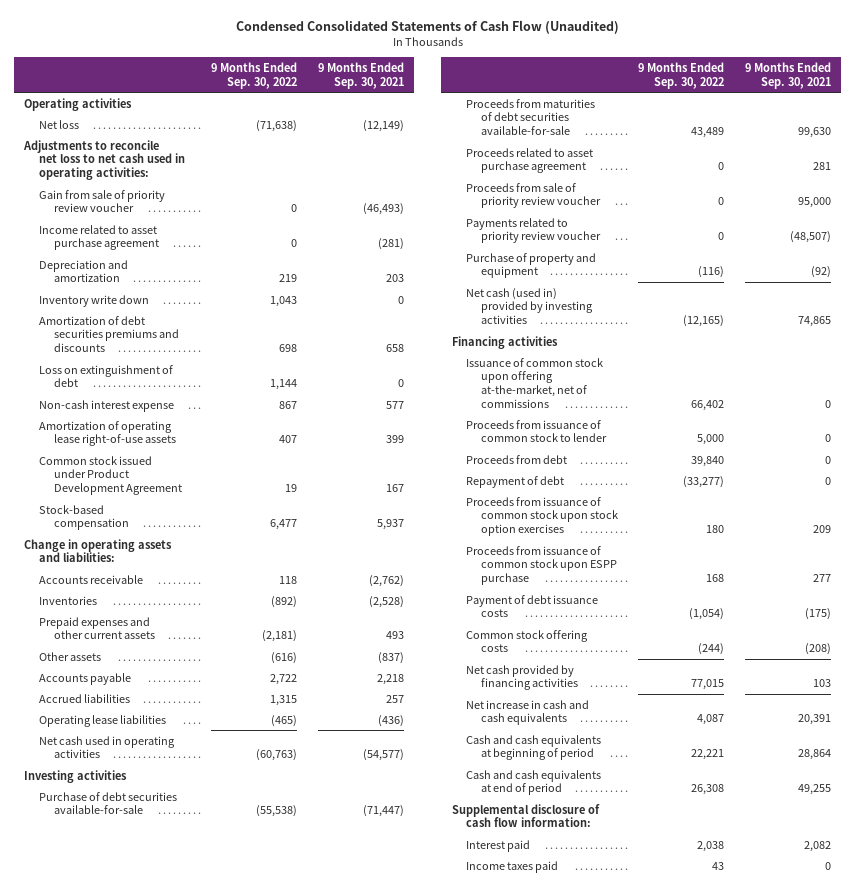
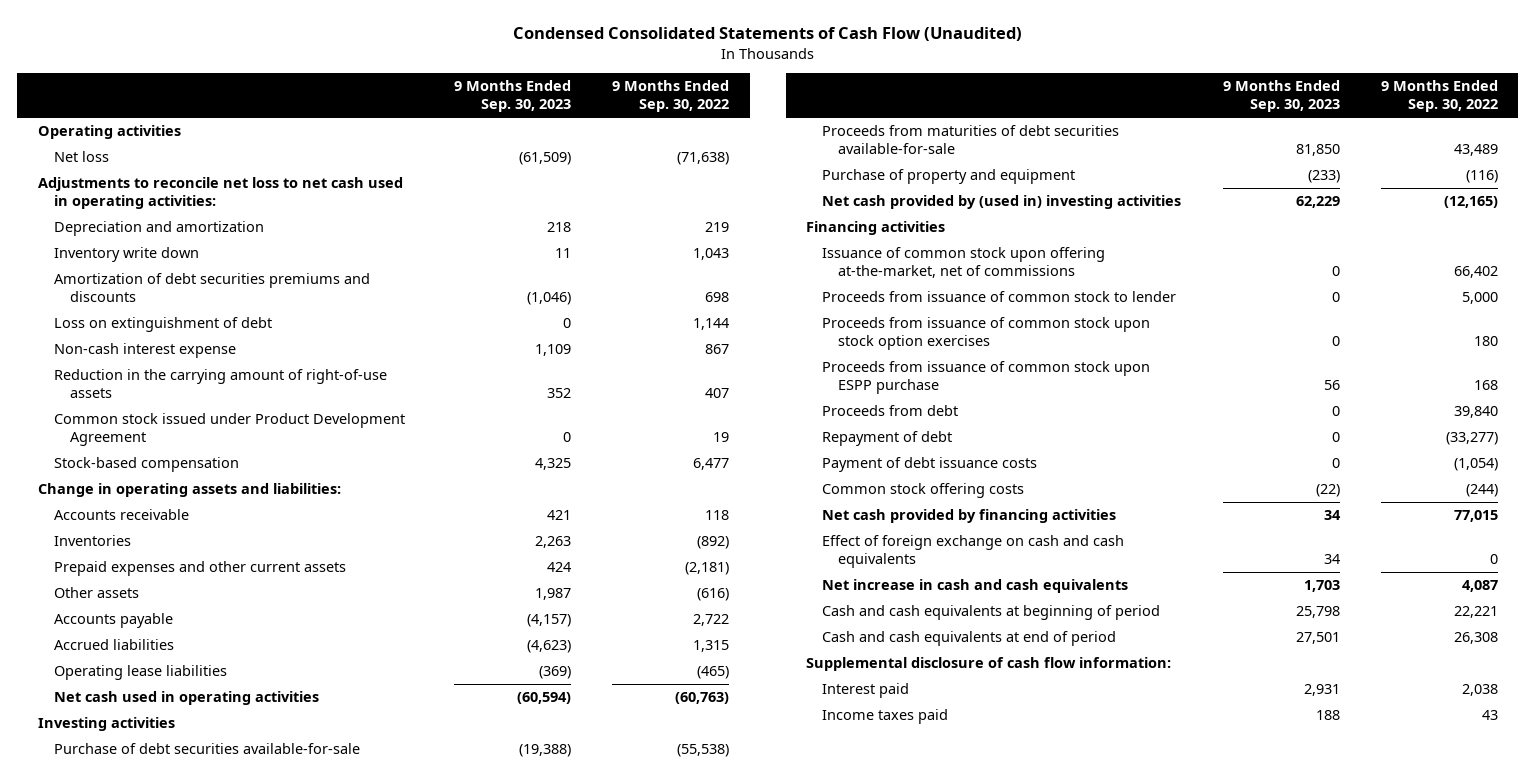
[317,62,404,89] 9 Months Ended Sep. 30, 2021 -> none
none -> [453,80,571,113] 9 Months Ended Sep. 30, 2023
[39,189,166,213] Gain from sale of priority review voucher -> none
[39,224,159,251] Income related to asset purchase agreement -> none
[39,420,176,447] Amortization of operating lease right-of-use assets -> [53,369,387,399] Reduction in the carrying amount of right-of-use assets
[466,147,594,174] Proceeds related to asset purchase agreement -> none
[466,182,602,209] Proceeds from sale of priority review voucher -> none
[466,217,602,244] Payments related to priority review voucher -> none
[466,287,594,325] Net cash (used in) provided by investing activities -> [822,195,1182,210] Net cash provided by (used in) investing activities
[466,454,568,464] Proceeds from debt -> [822,405,959,417] Proceeds from debt
[466,475,565,488] Repayment of debt -> [822,431,953,447] Repayment of debt
none -> [822,535,1125,569] Effect of foreign exchange on cash and cash equivalents

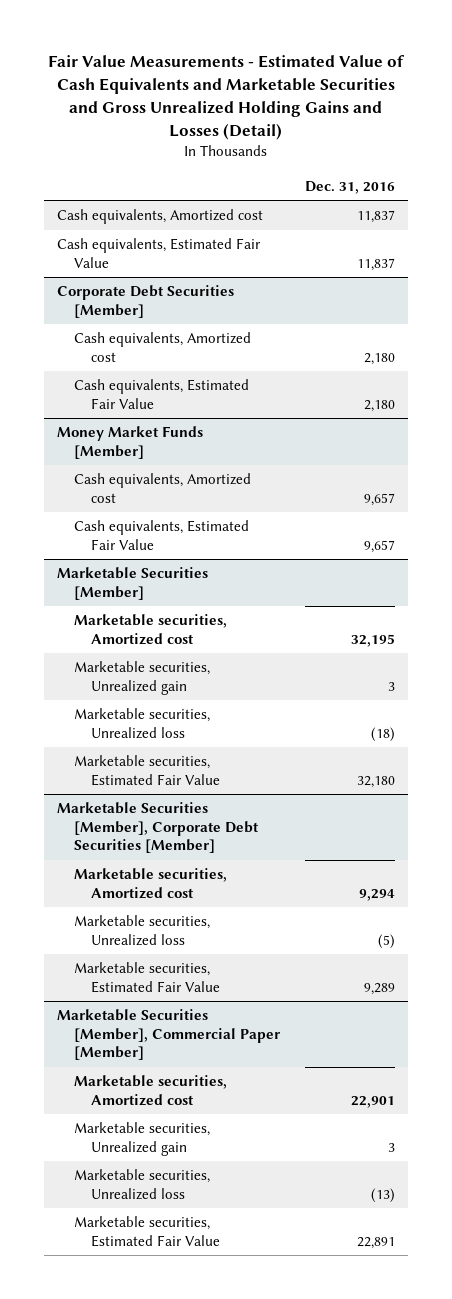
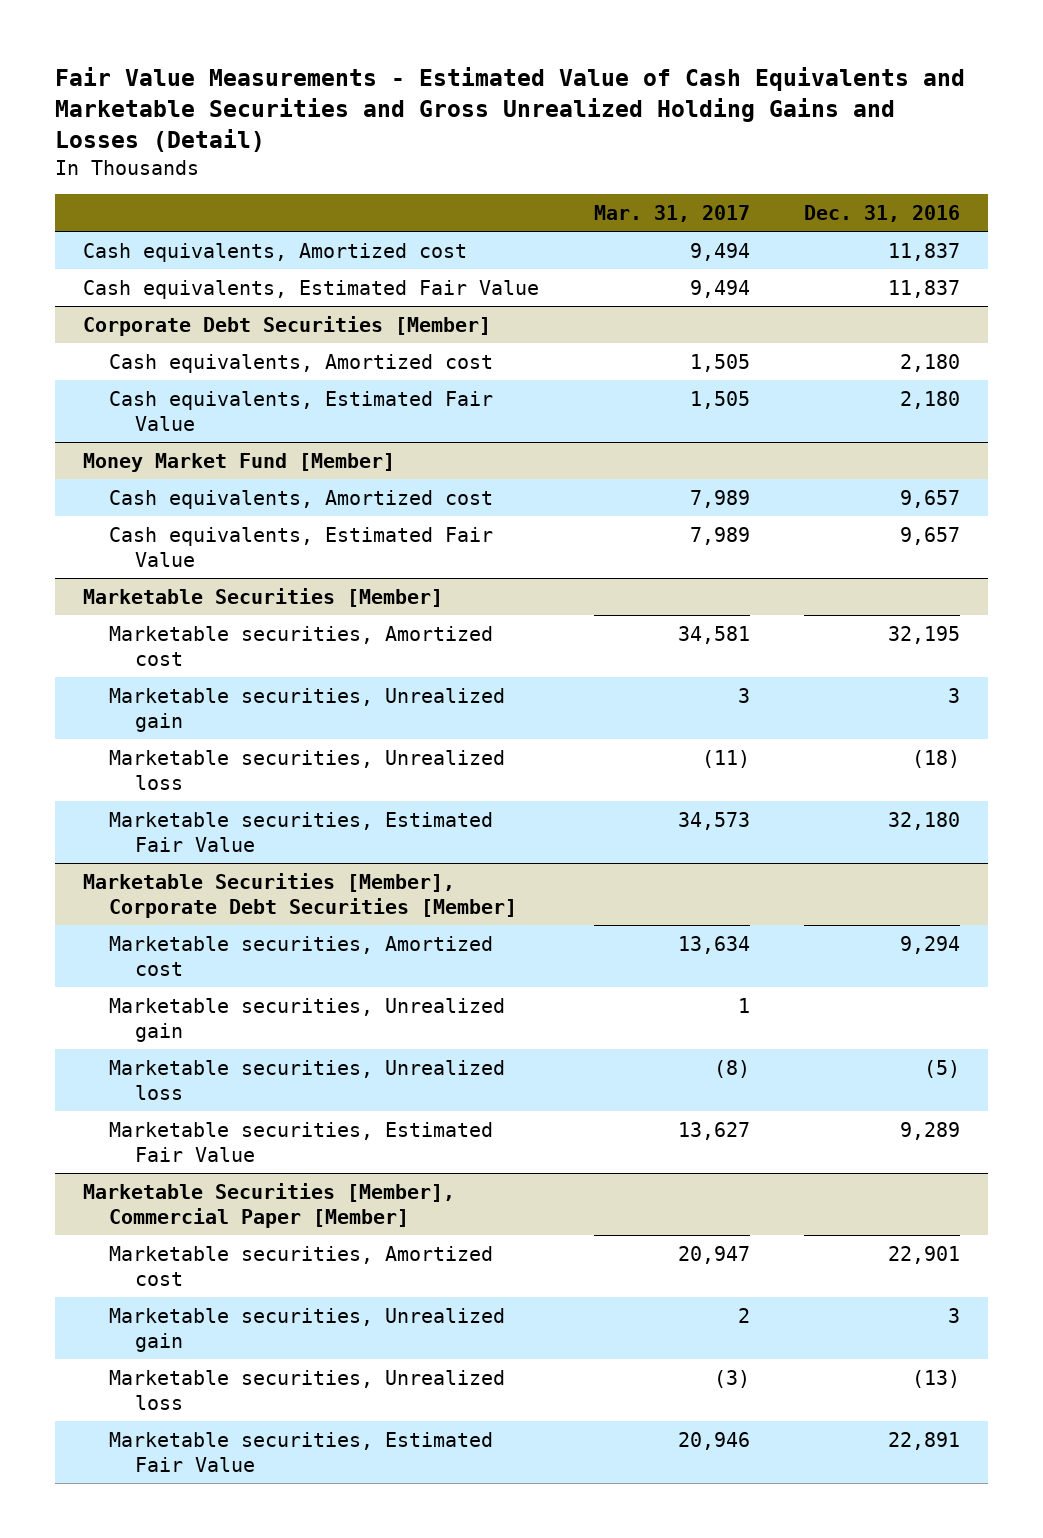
none -> [593,204,750,222] Mar. 31, 2017
[56,426,203,459] Money Market Funds [Member] -> [82,452,395,472] Money Market Fund [Member]
none -> [108,997,505,1042] Marketable securities, Unrealized gain

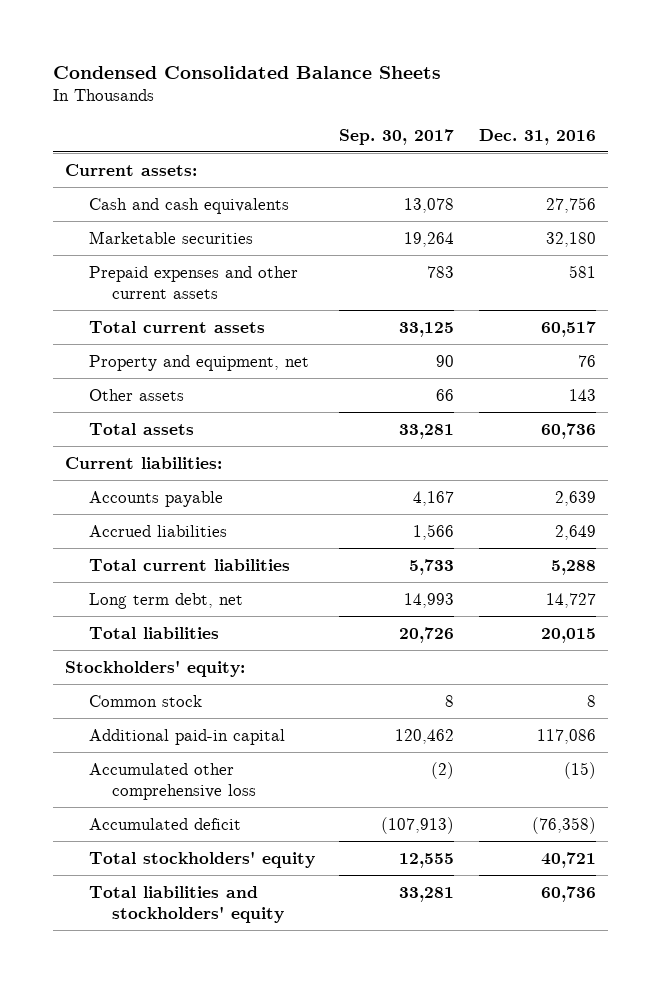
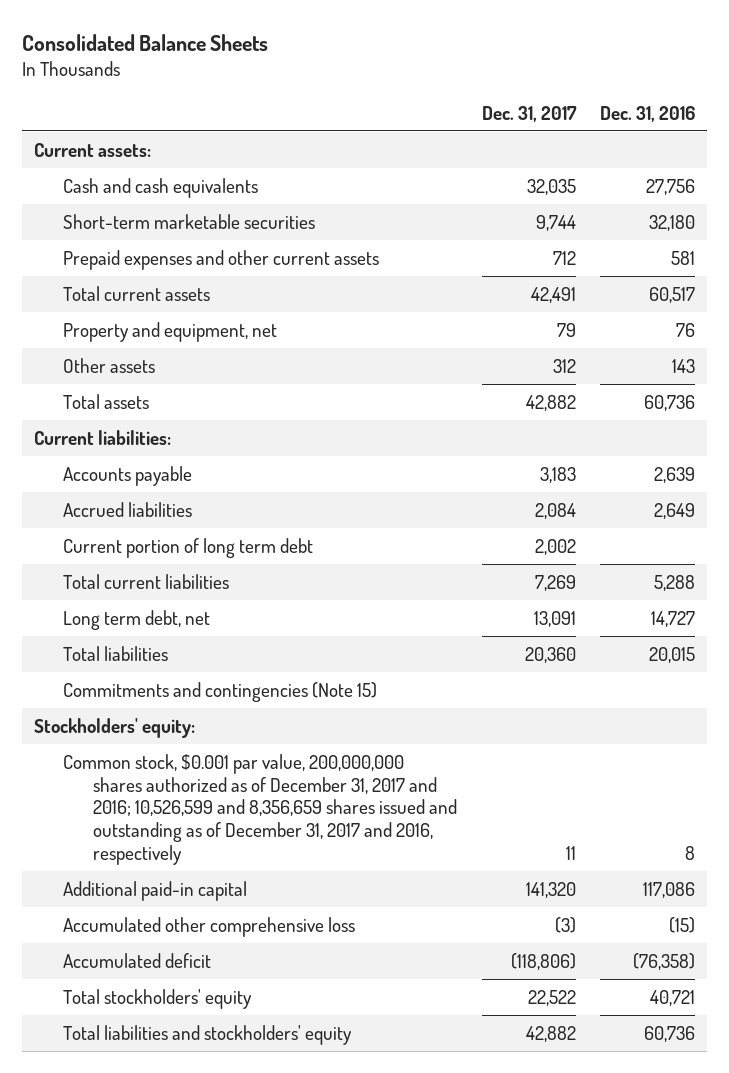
[53,65,442,79] Condensed Consolidated Balance Sheets -> [21,33,268,51] Consolidated Balance Sheets
[339,128,455,145] Sep. 30, 2017 -> none
none -> [481,105,577,122] Dec. 31, 2017
[88,230,253,244] Marketable securities -> [63,213,316,229] Short-term marketable securities
none -> [63,537,314,558] Current portion of long term debt
none -> [63,681,378,702] Commitments and contingencies (Note 15)
[88,694,202,707] Common stock -> [63,753,458,865] Common stock, $0.001 par value, 200,000,000 shares authorized as of December 31, 2017 and 2016; 10,526,599 and 8,356,659 shares issued and outstanding as of December 31, 2017 and 2016, respectively

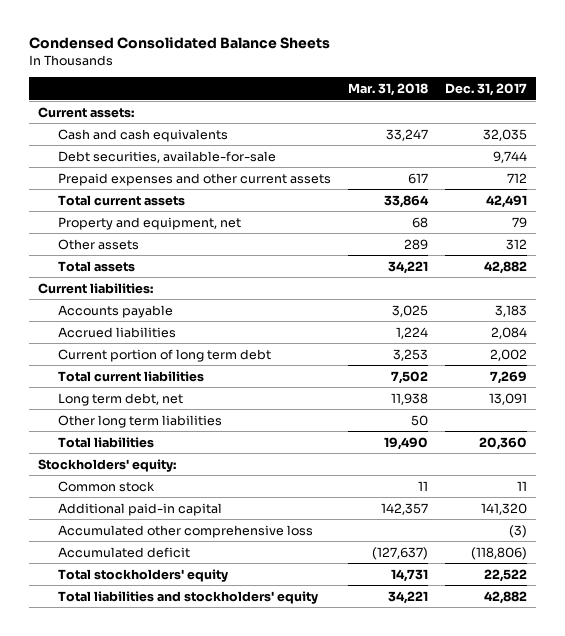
[21,33,268,51] Consolidated Balance Sheets -> [29,37,331,50] Condensed Consolidated Balance Sheets
[599,105,695,122] Dec. 31, 2016 -> none
none -> [347,82,428,96] Mar. 31, 2018
[63,213,316,229] Short-term marketable securities -> [57,150,276,163] Debt securities, available-for-sale
none -> [57,414,222,428] Other long term liabilities
[63,681,378,702] Commitments and contingencies (Note 15) -> none
[63,753,458,865] Common stock, $0.001 par value, 200,000,000 shares authorized as of December 31, 2017 and 2016; 10,526,599 and 8,356,659 shares issued and outstanding as of December 31, 2017 and 2016, respectively -> [57,480,155,492] Common stock

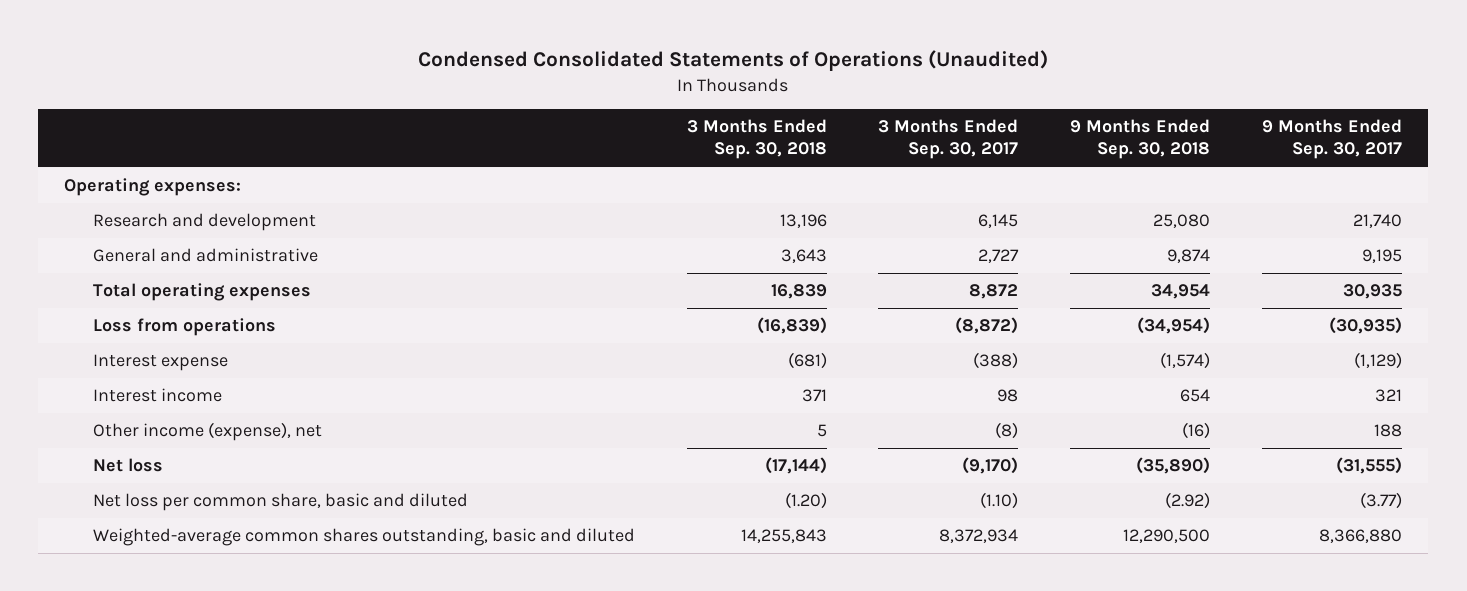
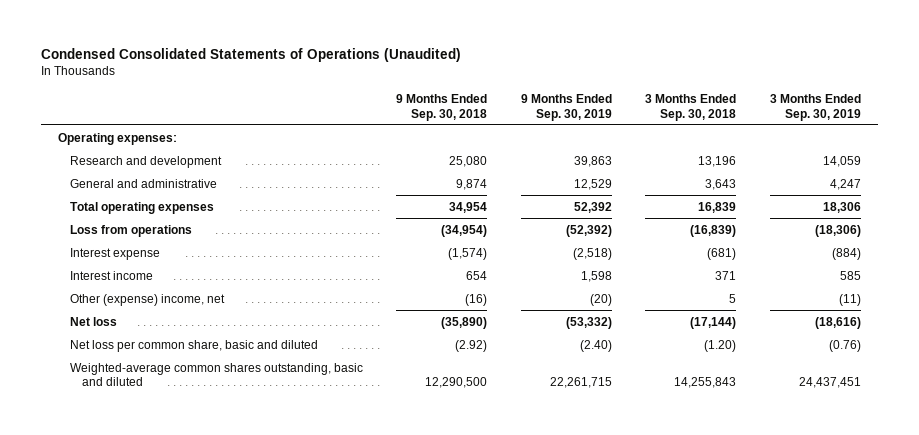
[878,119,1019,160] 3 Months Ended Sep. 30, 2017 -> none
[1262,119,1403,160] 9 Months Ended Sep. 30, 2017 -> none
none -> [520,93,612,121] 9 Months Ended Sep. 30, 2019
none -> [769,93,861,121] 3 Months Ended Sep. 30, 2019
[92,422,322,442] Other income (expense), net -> [69,293,225,306] Other (expense) income, net

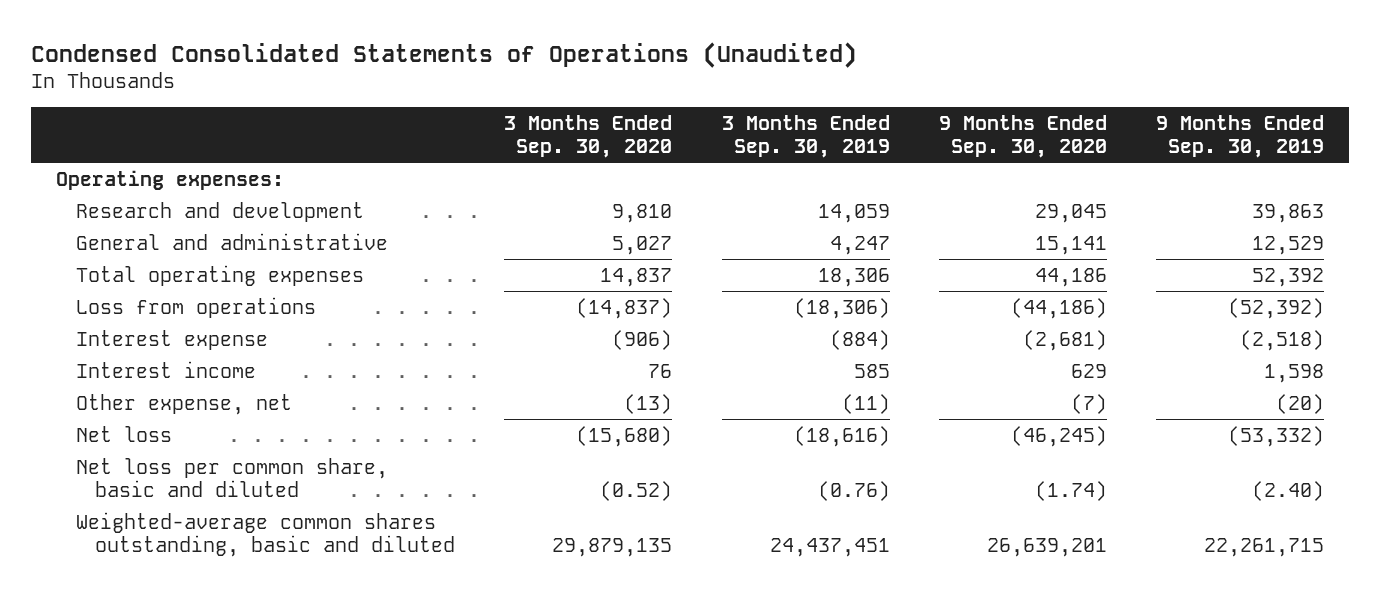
[396,93,488,121] 9 Months Ended Sep. 30, 2018 -> none
[645,93,737,121] 3 Months Ended Sep. 30, 2018 -> none
none -> [504,114,673,159] 3 Months Ended Sep. 30, 2020
none -> [938,114,1107,159] 9 Months Ended Sep. 30, 2020
[69,293,225,306] Other (expense) income, net -> [75,393,292,415] Other expense, net

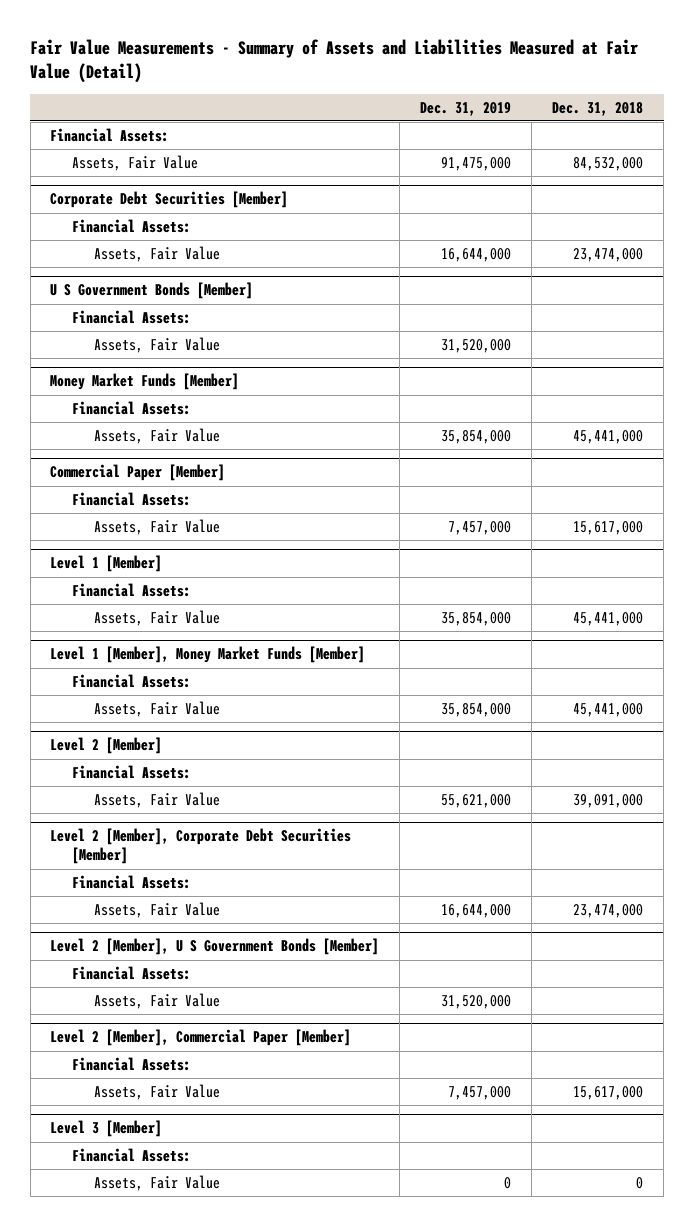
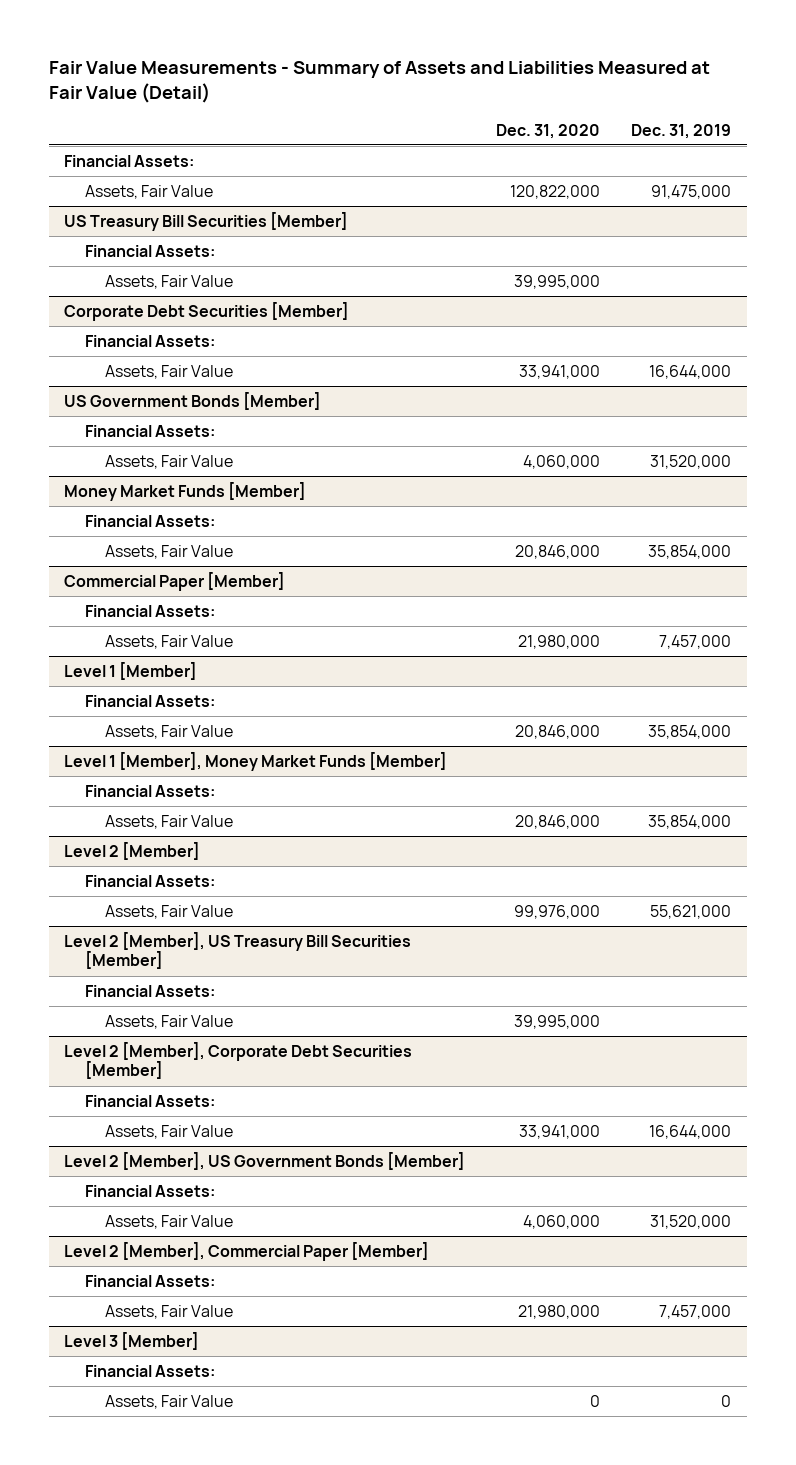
[552,101,644,116] Dec. 31, 2018 -> none
none -> [496,123,601,139] Dec. 31, 2020
none -> [64,211,349,231] US Treasury Bill Securities [Member]
none -> [84,244,215,257] Financial Assets:
none -> [104,274,233,289] Assets, Fair Value
[50,282,254,300] U S Government Bonds [Member] -> [64,391,322,410] US Government Bonds [Member]
none -> [64,931,412,970] Level 2 [Member], US Treasury Bill Securities [Member]
none -> [84,984,215,997] Financial Assets:
none -> [104,1014,233,1029] Assets, Fair Value
[50,938,380,956] Level 2 [Member], U S Government Bonds [Member] -> [64,1151,466,1170] Level 2 [Member], US Government Bonds [Member]

